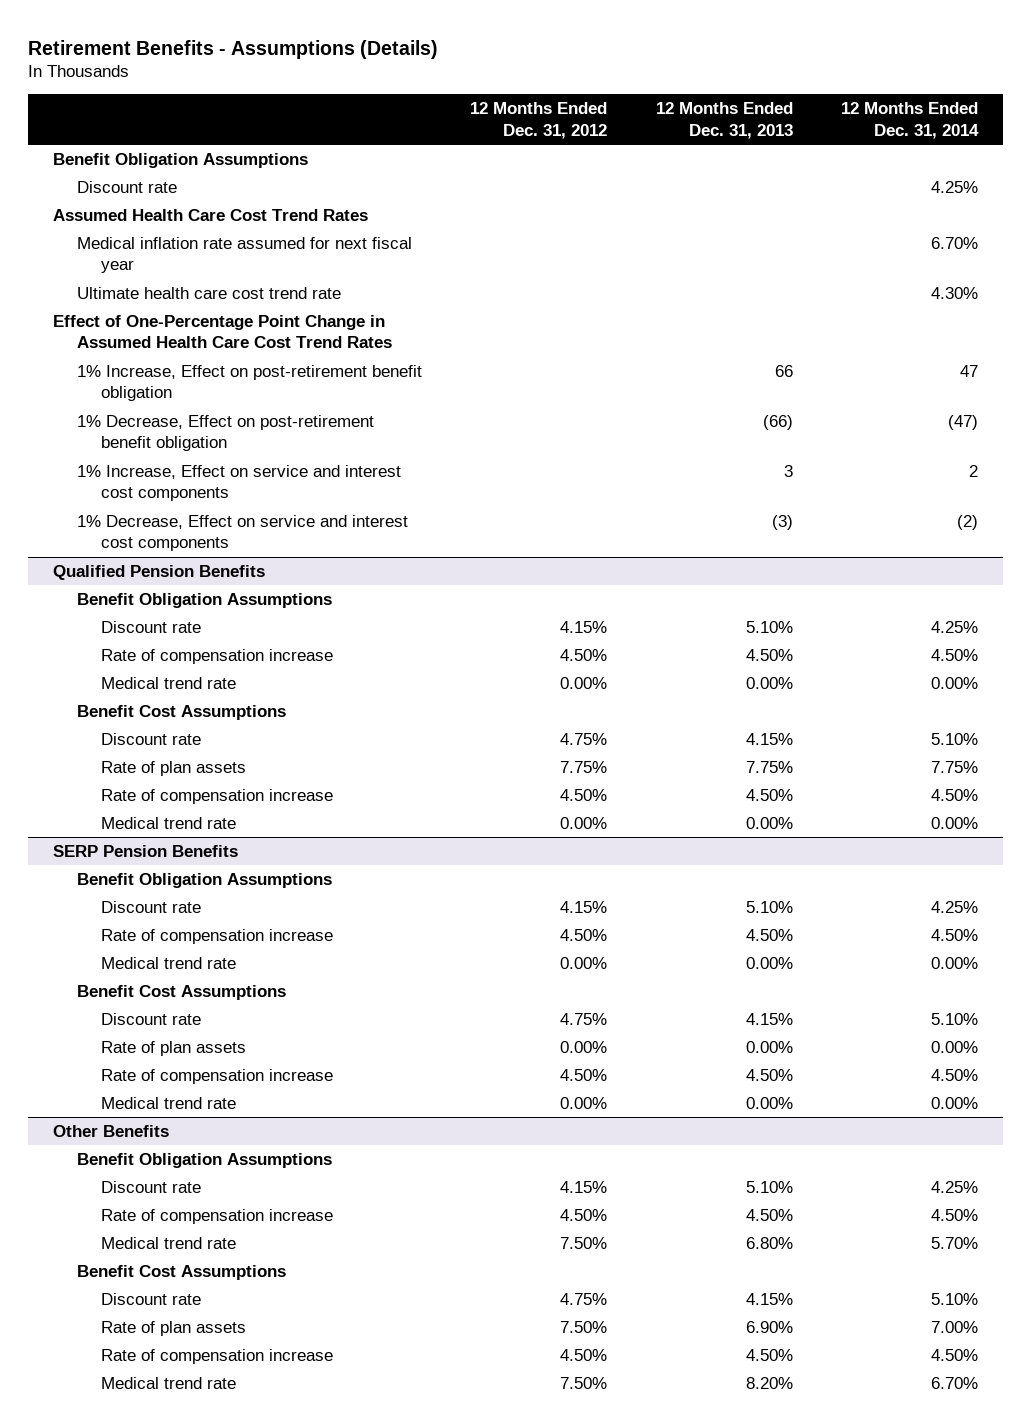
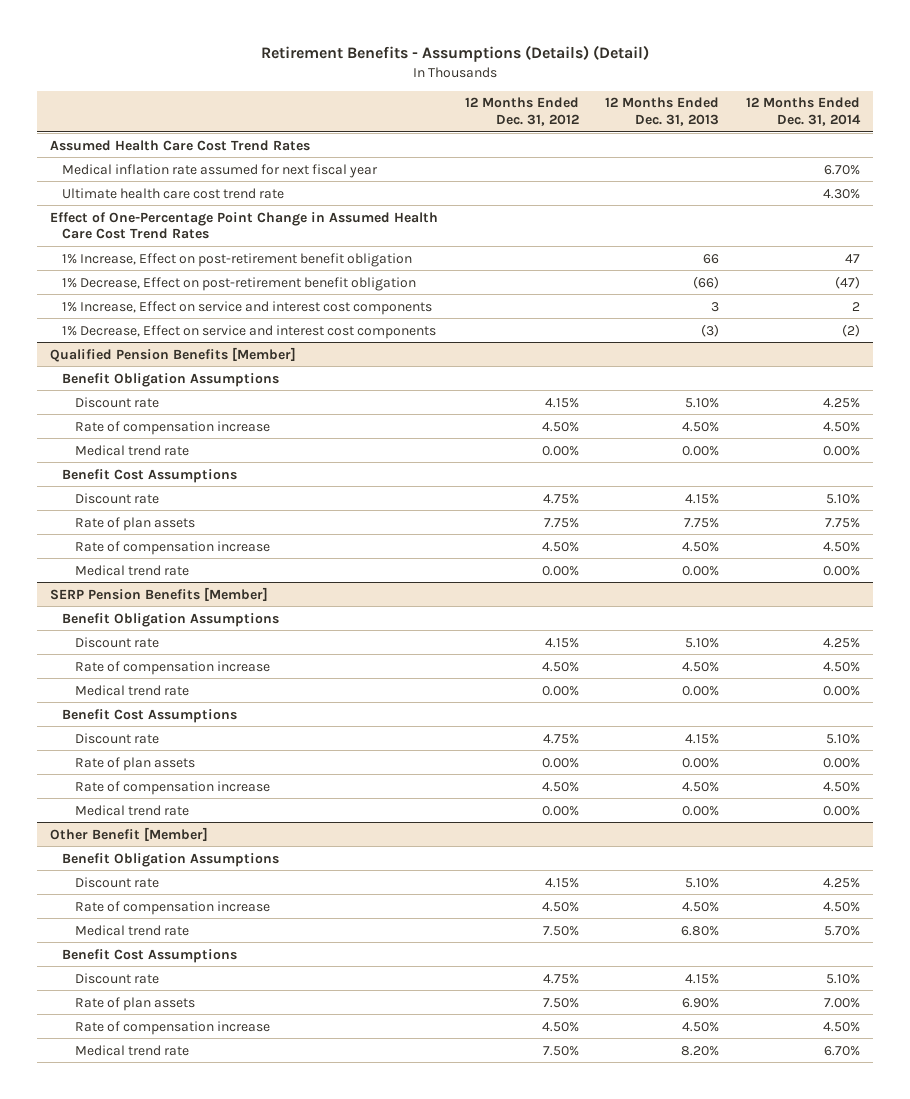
[28,39,439,59] Retirement Benefits - Assumptions (Details) -> [261,45,650,63] Retirement Benefits - Assumptions (Details) (Detail)
[52,153,308,169] Benefit Obligation Assumptions -> none
[76,181,177,194] Discount rate -> none
[52,565,265,581] Qualified Pension Benefits -> [50,346,297,362] Qualified Pension Benefits [Member]
[52,845,238,858] SERP Pension Benefits -> [50,586,269,601] SERP Pension Benefits [Member]
[52,1125,169,1138] Other Benefits -> [50,826,209,841] Other Benefit [Member]

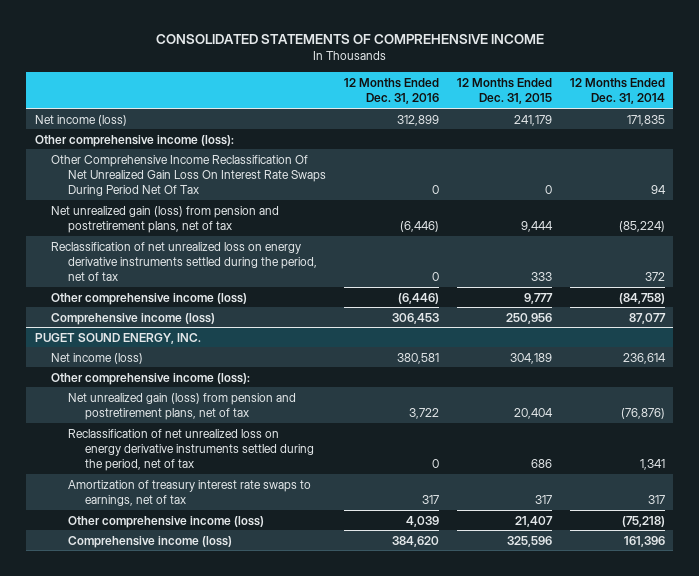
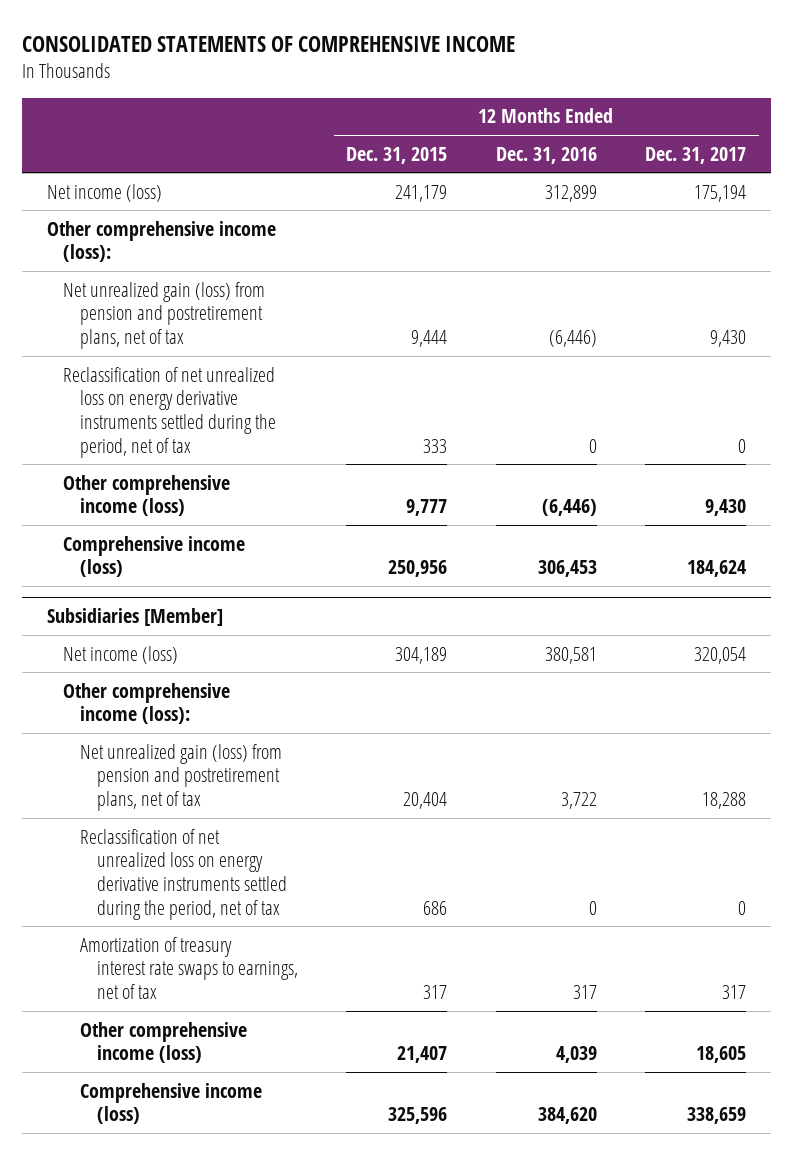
[569,77,665,105] 12 Months Ended Dec. 31, 2014 -> none
none -> [645,146,747,164] Dec. 31, 2017
[51,154,327,197] Other Comprehensive Income Reclassification Of Net Unrealized Gain Loss On Interest Rate Swaps During Period Net Of Tax -> none
[34,332,201,344] PUGET SOUND ENERGY, INC. -> none
none -> [46,608,223,627] Subsidiaries [Member]

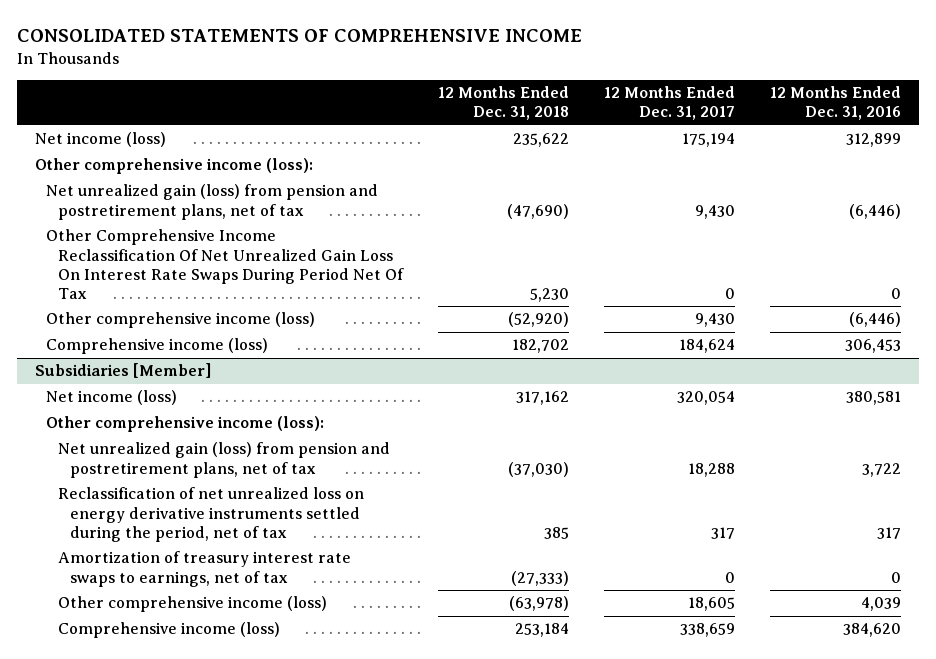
[346,146,448,164] Dec. 31, 2015 -> none
none -> [438,86,570,121] 12 Months Ended Dec. 31, 2018
[63,366,276,458] Reclassification of net unrealized loss on energy derivative instruments settled during the period, net of tax -> none
none -> [46,229,405,299] Other Comprehensive Income Reclassification Of Net Unrealized Gain Loss On Interest Rate Swaps During Period Net Of Tax
[588,900,597,915] 0 -> [877,526,902,539] 317
[738,900,747,915] 0 -> [711,526,736,539] 317
[572,984,597,999] 317 -> [891,571,902,583] 0
[722,984,747,999] 317 -> [725,571,736,583] 0

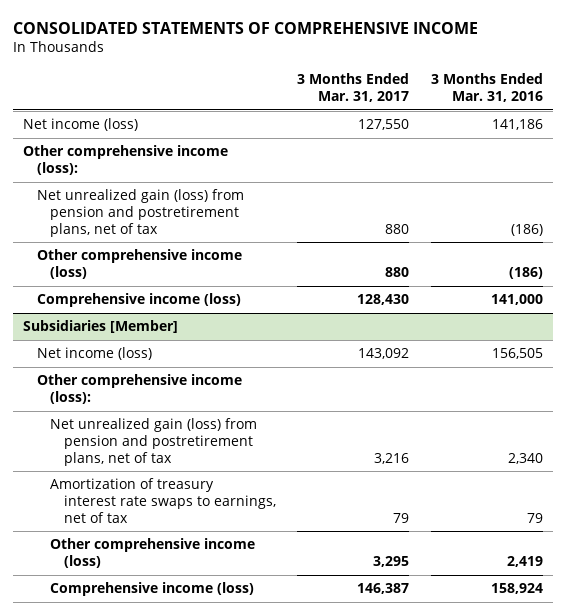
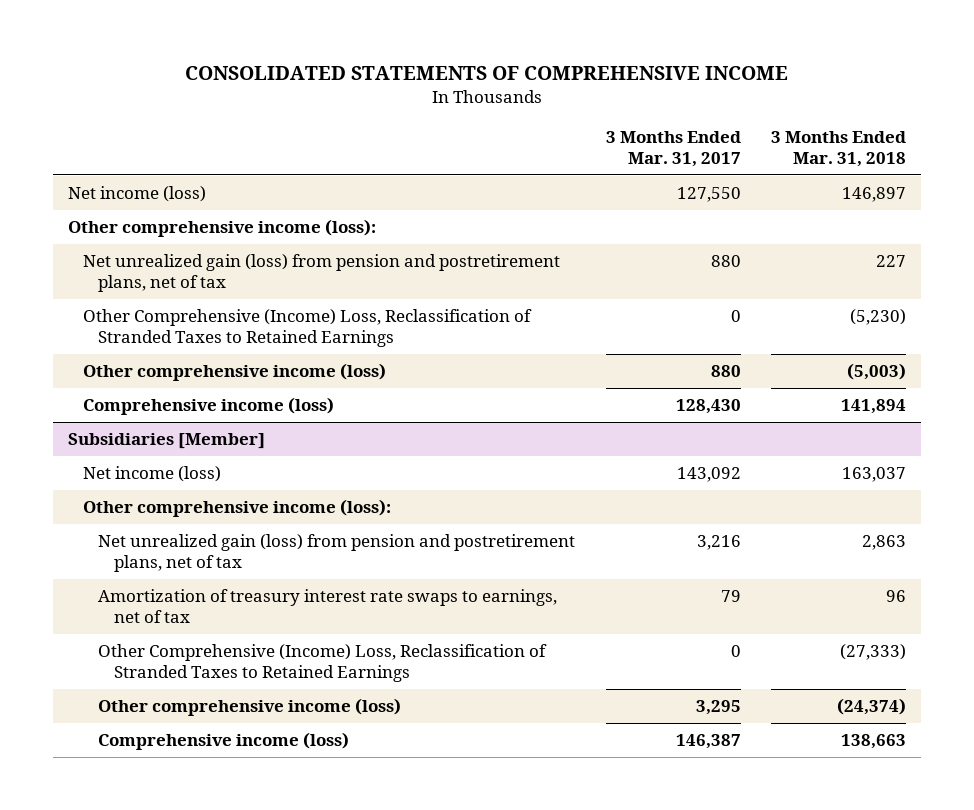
[430,73,543,102] 3 Months Ended Mar. 31, 2016 -> none
none -> [770,130,906,168] 3 Months Ended Mar. 31, 2018
none -> [83,308,533,348] Other Comprehensive (Income) Loss, Reclassification of Stranded Taxes to Retained Earnings
none -> [98,643,548,683] Other Comprehensive (Income) Loss, Reclassification of Stranded Taxes to Retained Earnings

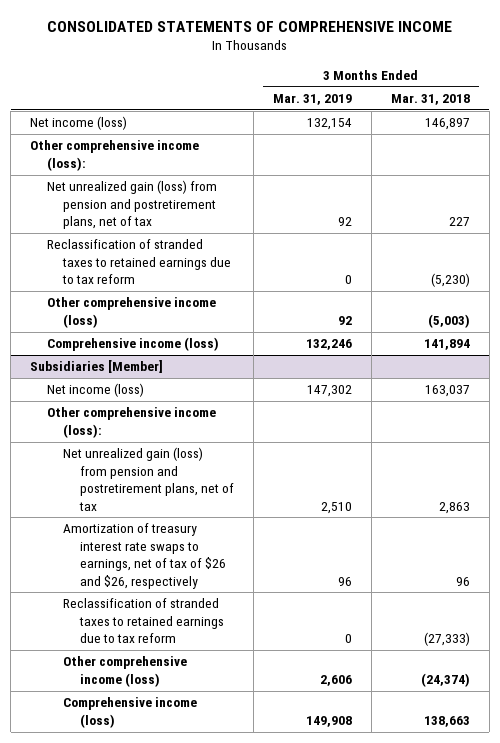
[605,130,741,168] 3 Months Ended Mar. 31, 2017 -> none
none -> [272,94,352,106] Mar. 31, 2019
[83,308,533,348] Other Comprehensive (Income) Loss, Reclassification of Stranded Taxes to Retained Earnings -> [46,239,232,285] Reclassification of stranded taxes to retained earnings due to tax reform
[98,588,558,624] Amortization of treasury interest rate swaps to earnings, net of tax -> [63,523,226,589] Amortization of treasury interest rate swaps to earnings, net of tax of $26 and $26, respectively
[98,643,548,683] Other Comprehensive (Income) Loss, Reclassification of Stranded Taxes to Retained Earnings -> [63,598,224,644] Reclassification of stranded taxes to retained earnings due to tax reform

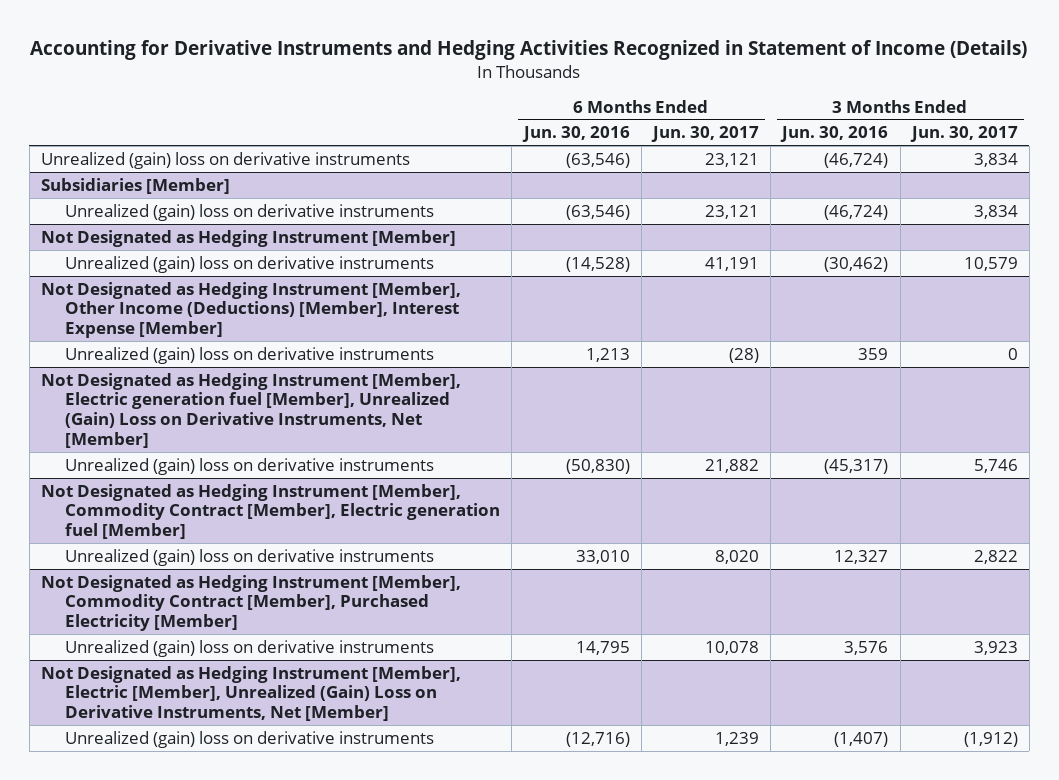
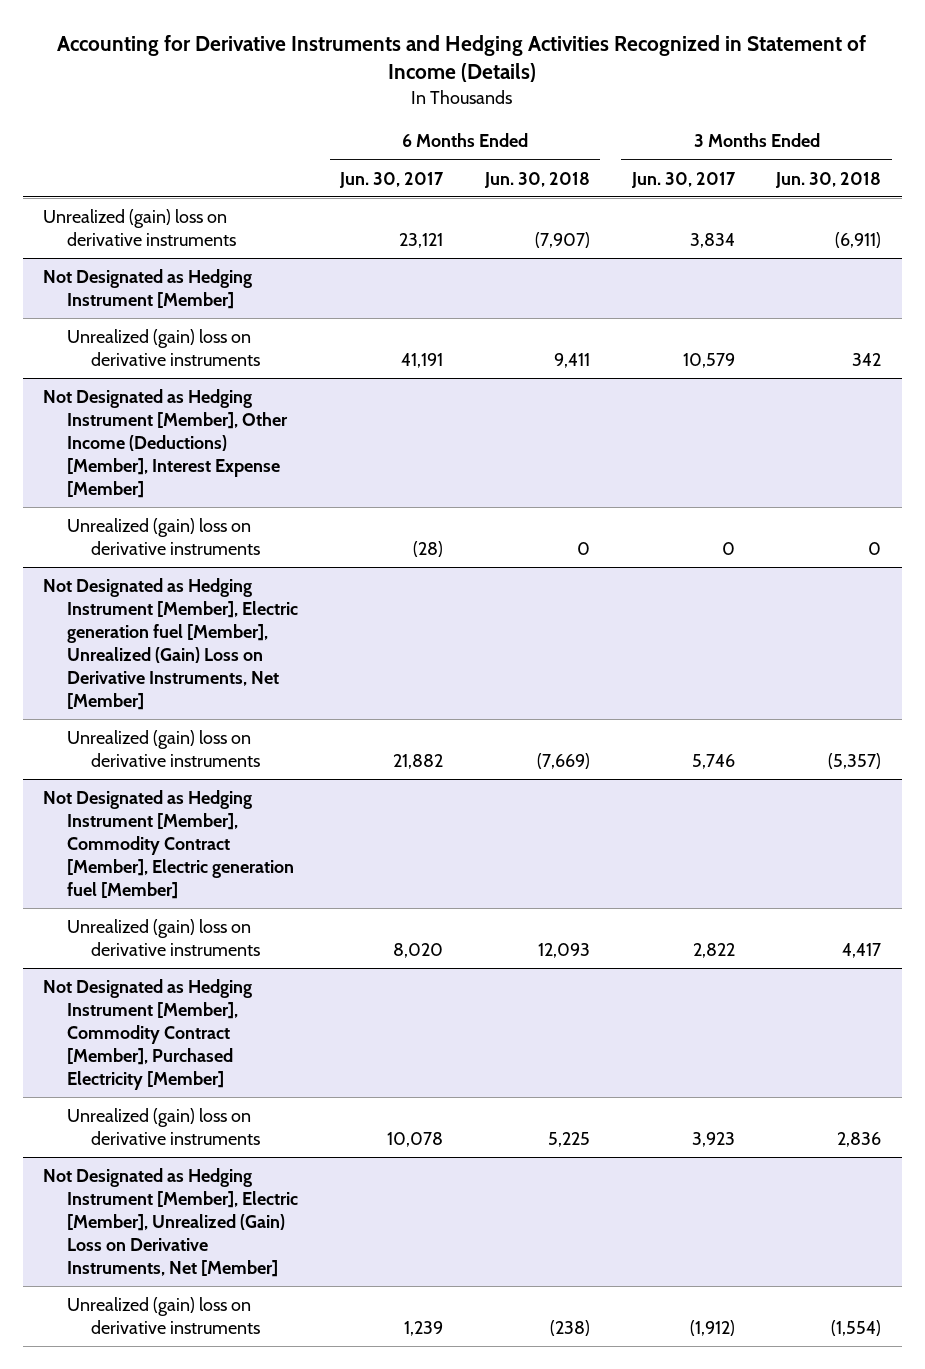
[521,126,630,143] Jun. 30, 2016 -> none
[780,126,889,143] Jun. 30, 2016 -> none
none -> [483,171,590,188] Jun. 30, 2018
none -> [775,171,882,188] Jun. 30, 2018
[40,177,230,194] Subsidiaries [Member] -> none
[65,203,435,221] Unrealized (gain) loss on derivative instruments -> none

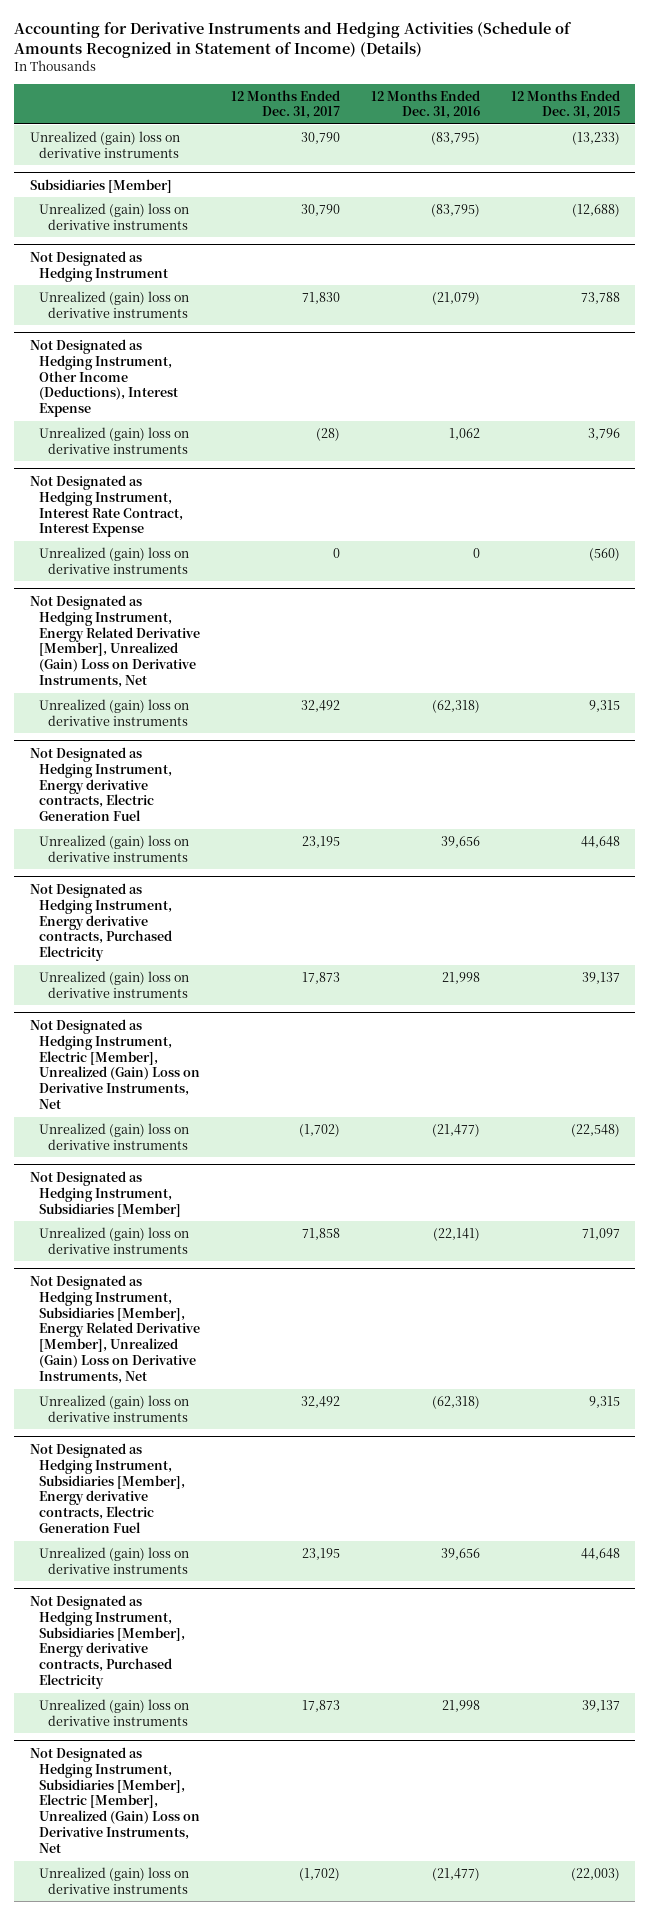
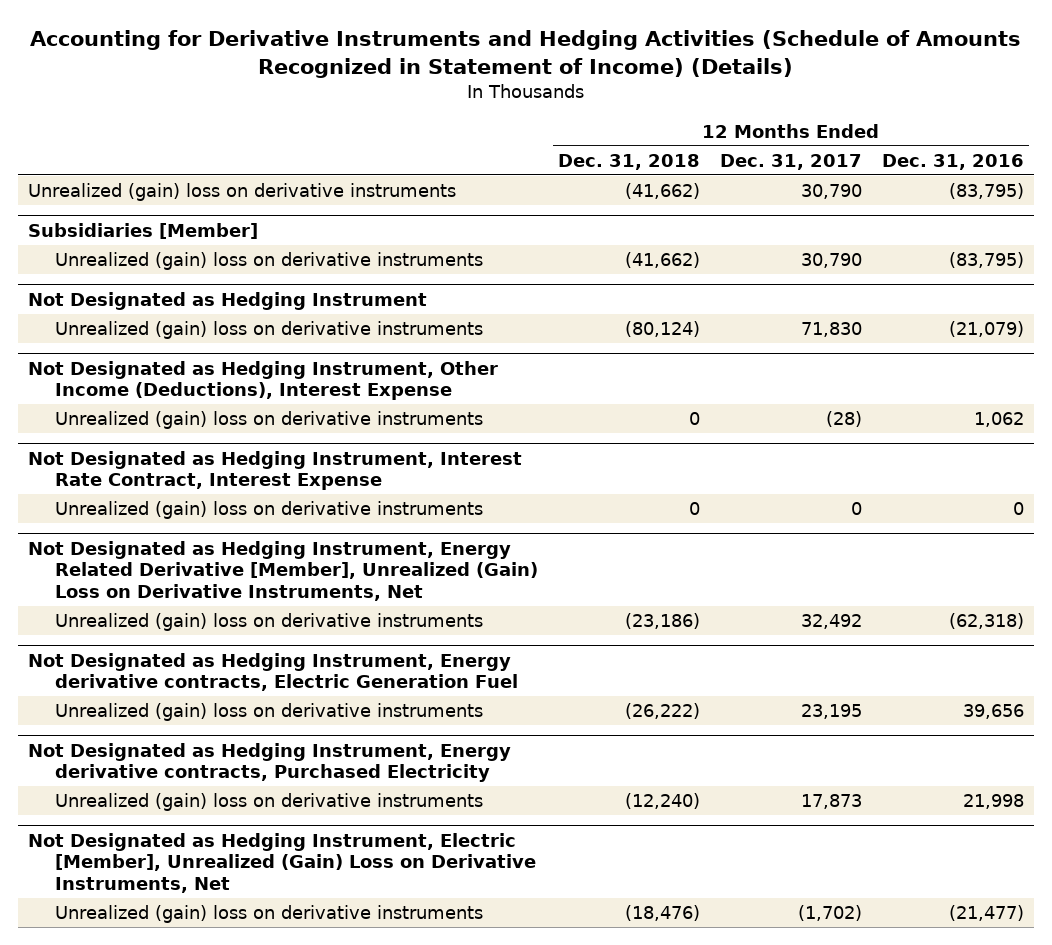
[510,89,620,120] 12 Months Ended Dec. 31, 2015 -> none
none -> [557,153,700,170] Dec. 31, 2018
[29,1170,181,1217] Not Designated as Hedging Instrument, Subsidiaries [Member] -> none
[38,1226,189,1254] Unrealized (gain) loss on derivative instruments -> none
[29,1274,200,1385] Not Designated as Hedging Instrument, Subsidiaries [Member], Energy Related Derivative [Member], Unrealized (Gain) Loss on Derivative Instruments, Net -> none
[38,1394,189,1422] Unrealized (gain) loss on derivative instruments -> none
[29,1442,185,1534] Not Designated as Hedging Instrument, Subsidiaries [Member], Energy derivative contracts, Electric Generation Fuel -> none
[38,1546,189,1574] Unrealized (gain) loss on derivative instruments -> none
[29,1594,185,1690] Not Designated as Hedging Instrument, Subsidiaries [Member], Energy derivative contracts, Purchased Electricity -> none
[38,1698,189,1726] Unrealized (gain) loss on derivative instruments -> none
[29,1746,200,1854] Not Designated as Hedging Instrument, Subsidiaries [Member], Electric [Member], Unrealized (Gain) Loss on Derivative Instruments, Net -> none
[38,1866,189,1894] Unrealized (gain) loss on derivative instruments -> none

